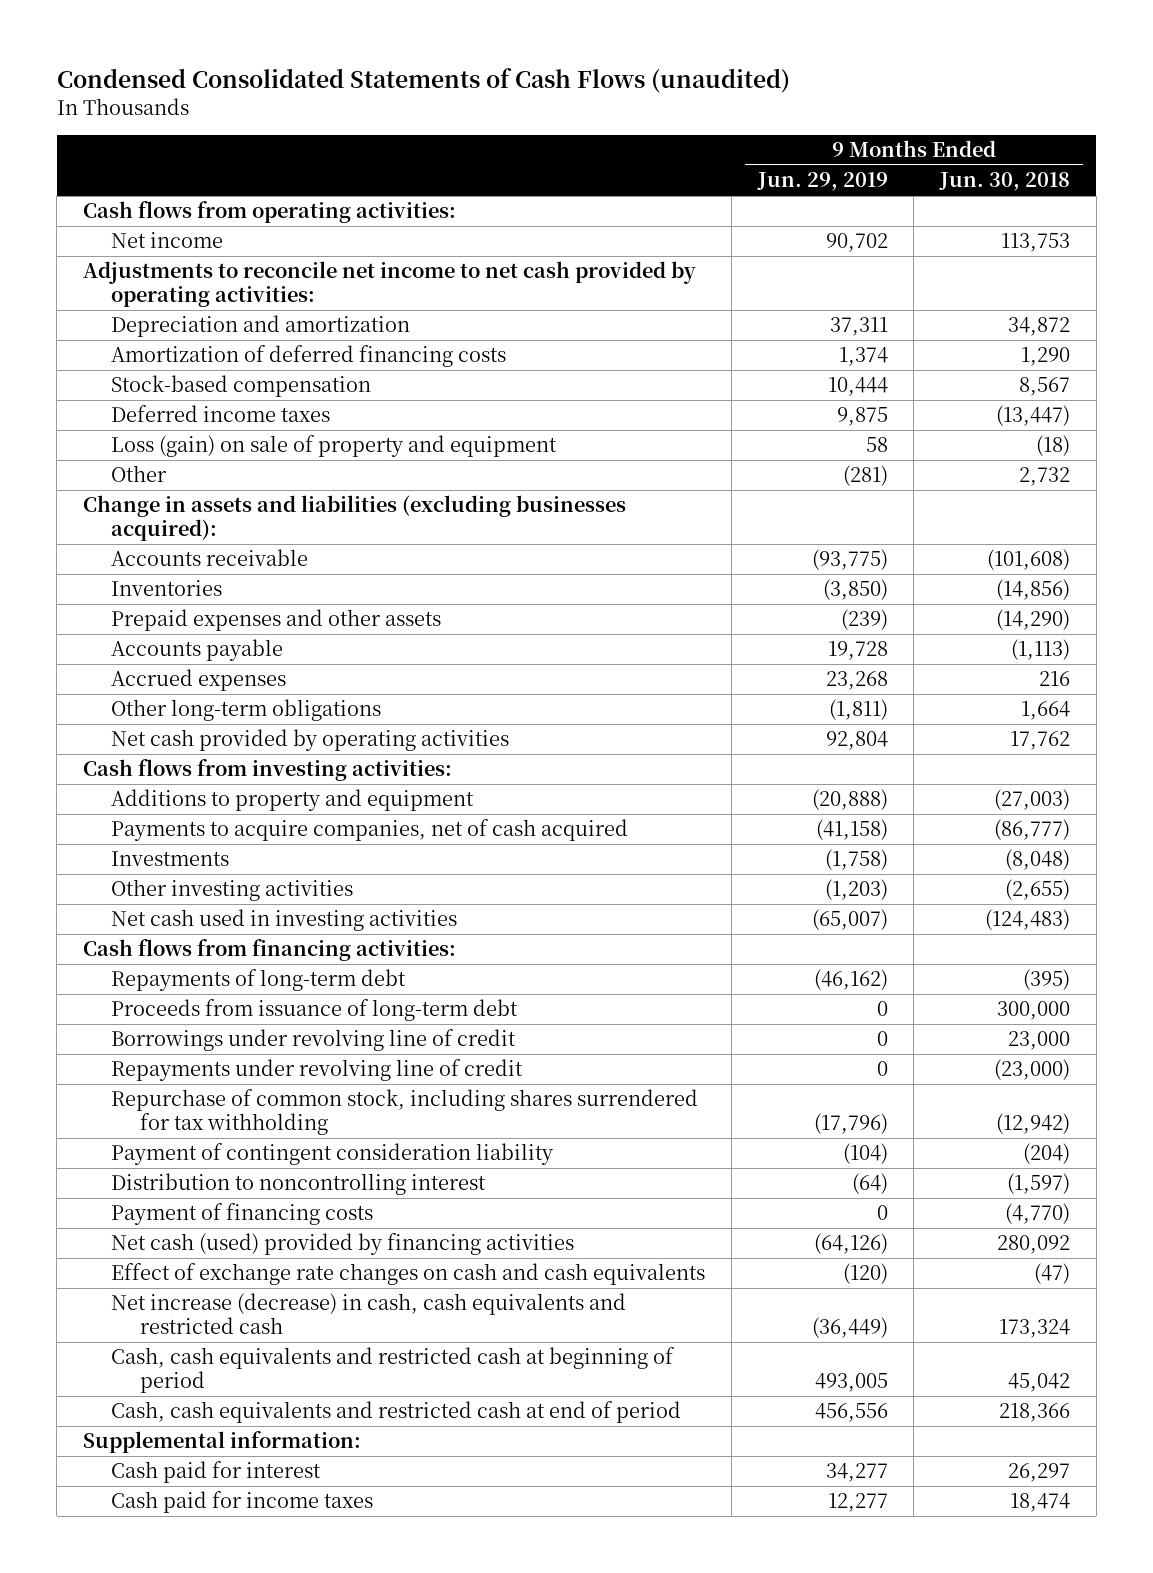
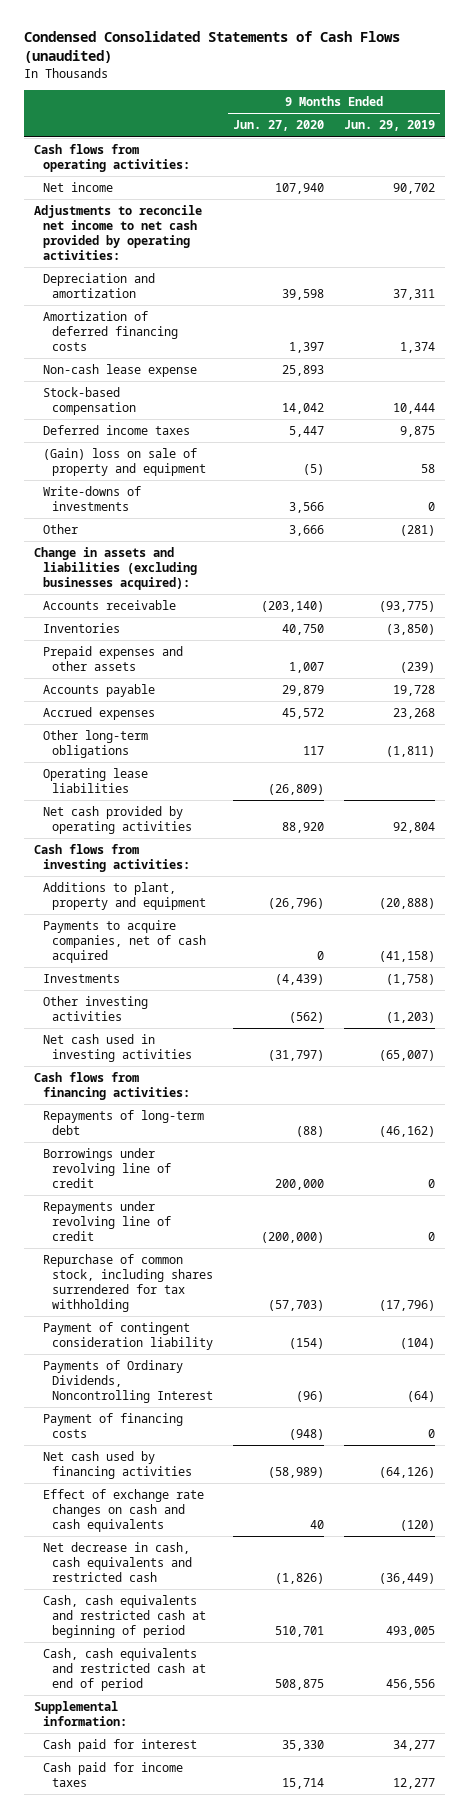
[939,172,1071,192] Jun. 30, 2018 -> none
none -> [233,120,325,132] Jun. 27, 2020
none -> [42,364,197,378] Non-cash lease expense
[111,435,558,458] Loss (gain) on sale of property and equipment -> [42,448,206,476] (Gain) loss on sale of property and equipment
none -> [42,486,141,511] Write-downs of investments
none -> [42,768,148,793] Operating lease liabilities
[111,789,475,812] Additions to property and equipment -> [42,882,206,910] Additions to plant, property and equipment
[111,999,519,1022] Proceeds from issuance of long-term debt -> none
[111,1173,487,1196] Distribution to noncontrolling interest -> [42,1360,213,1403] Payments of Ordinary Dividends, Noncontrolling Interest
[111,1233,575,1256] Net cash (used) provided by financing activities -> [42,1451,192,1479] Net cash used by financing activities
[111,1293,627,1334] Net increase (decrease) in cash, cash equivalents and restricted cash -> [42,1542,192,1582] Net decrease in cash, cash equivalents and restricted cash

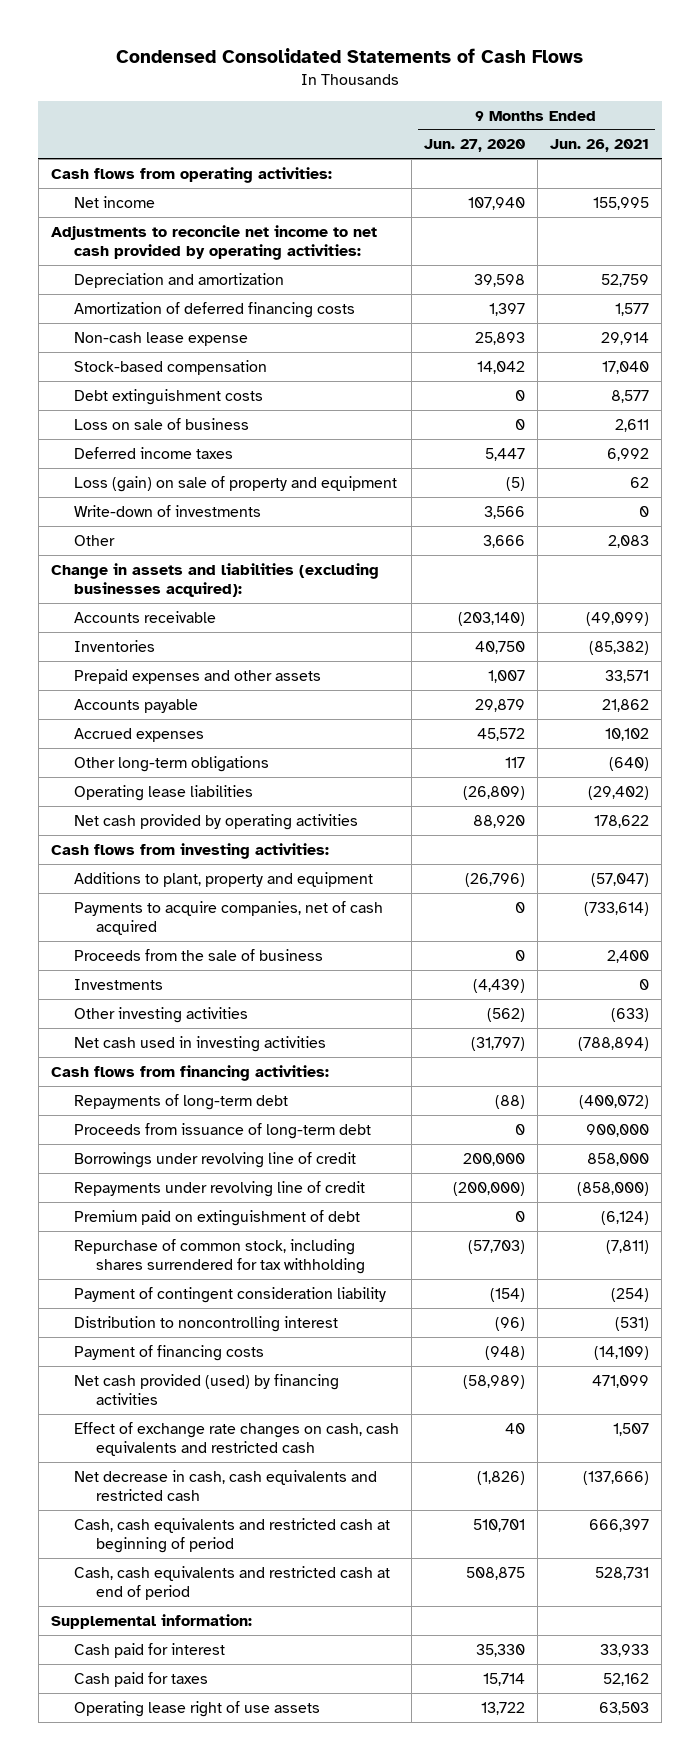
[23,31,400,64] Condensed Consolidated Statements of Cash Flows (unaudited) -> [116,48,584,64] Condensed Consolidated Statements of Cash Flows
[344,120,436,132] Jun. 29, 2019 -> none
none -> [550,139,650,153] Jun. 26, 2021
none -> [73,388,263,405] Debt extinguishment costs
none -> [73,417,249,430] Loss on sale of business
[42,448,206,476] (Gain) loss on sale of property and equipment -> [73,475,397,492] Loss (gain) on sale of property and equipment
[42,486,141,511] Write-downs of investments -> [73,504,261,517] Write-down of investments
none -> [73,948,323,961] Proceeds from the sale of business
none -> [73,1122,371,1139] Proceeds from issuance of long-term debt
none -> [73,1209,360,1226] Premium paid on extinguishment of debt
[42,1360,213,1403] Payments of Ordinary Dividends, Noncontrolling Interest -> [73,1315,338,1332] Distribution to noncontrolling interest
[42,1451,192,1479] Net cash used by financing activities -> [73,1373,339,1405] Net cash provided (used) by financing activities
[42,1489,204,1532] Effect of exchange rate changes on cash and cash equivalents -> [73,1421,399,1456] Effect of exchange rate changes on cash, cash equivalents and restricted cash
[42,1762,183,1787] Cash paid for income taxes -> [73,1671,208,1687] Cash paid for taxes
none -> [73,1700,320,1717] Operating lease right of use assets

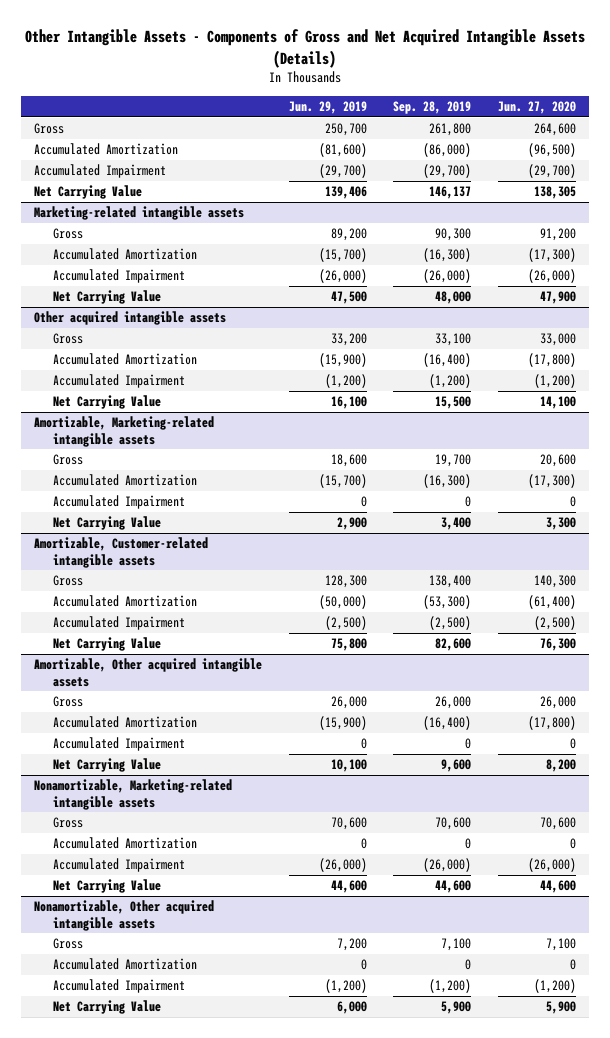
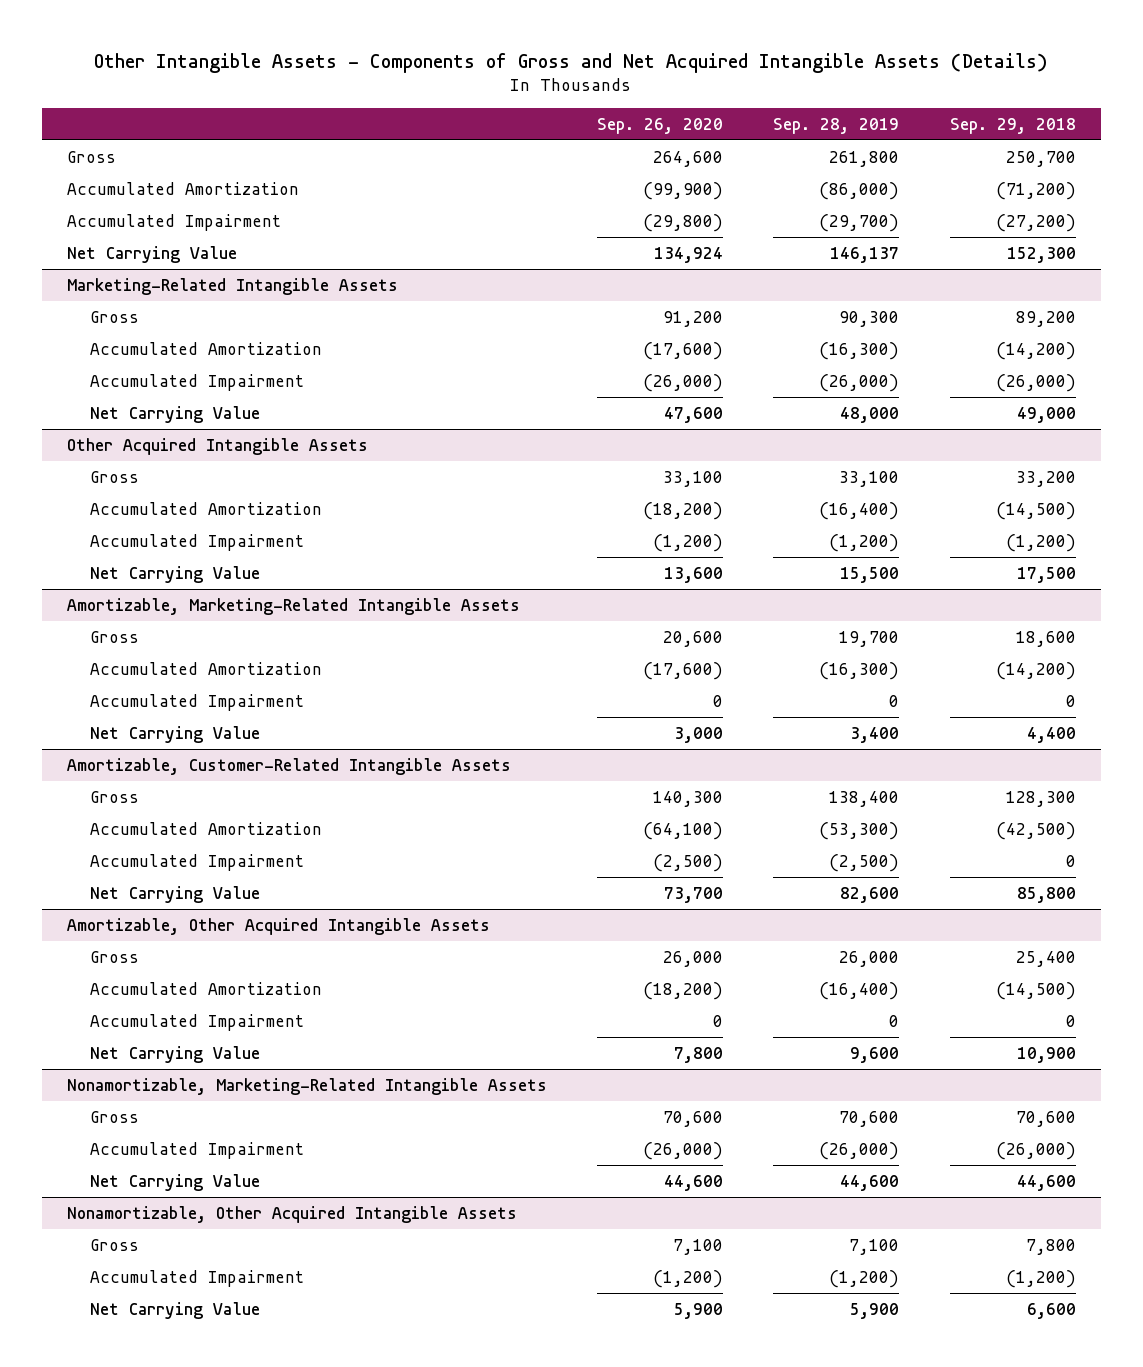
[288,101,367,115] Jun. 29, 2019 -> none
[497,101,576,115] Jun. 27, 2020 -> none
none -> [597,117,724,134] Sep. 26, 2020
none -> [949,117,1076,134] Sep. 29, 2018
[34,206,245,221] Marketing-related intangible assets -> [66,277,398,295] Marketing-Related Intangible Assets
[34,311,227,326] Other acquired intangible assets -> [66,437,368,455] Other Acquired Intangible Assets
[34,416,215,447] Amortizable, Marketing-related intangible assets -> [66,597,520,615] Amortizable, Marketing-Related Intangible Assets
[34,537,209,568] Amortizable, Customer-related intangible assets -> [66,757,511,775] Amortizable, Customer-Related Intangible Assets
[34,658,263,687] Amortizable, Other acquired intangible assets -> [66,917,490,935] Amortizable, Other Acquired Intangible Assets
[34,779,233,810] Nonamortizable, Marketing-related intangible assets -> [66,1077,547,1095] Nonamortizable, Marketing-Related Intangible Assets
[52,837,197,850] Accumulated Amortization -> none
[34,900,215,931] Nonamortizable, Other acquired intangible assets -> [66,1205,517,1223] Nonamortizable, Other Acquired Intangible Assets
[52,958,197,971] Accumulated Amortization -> none

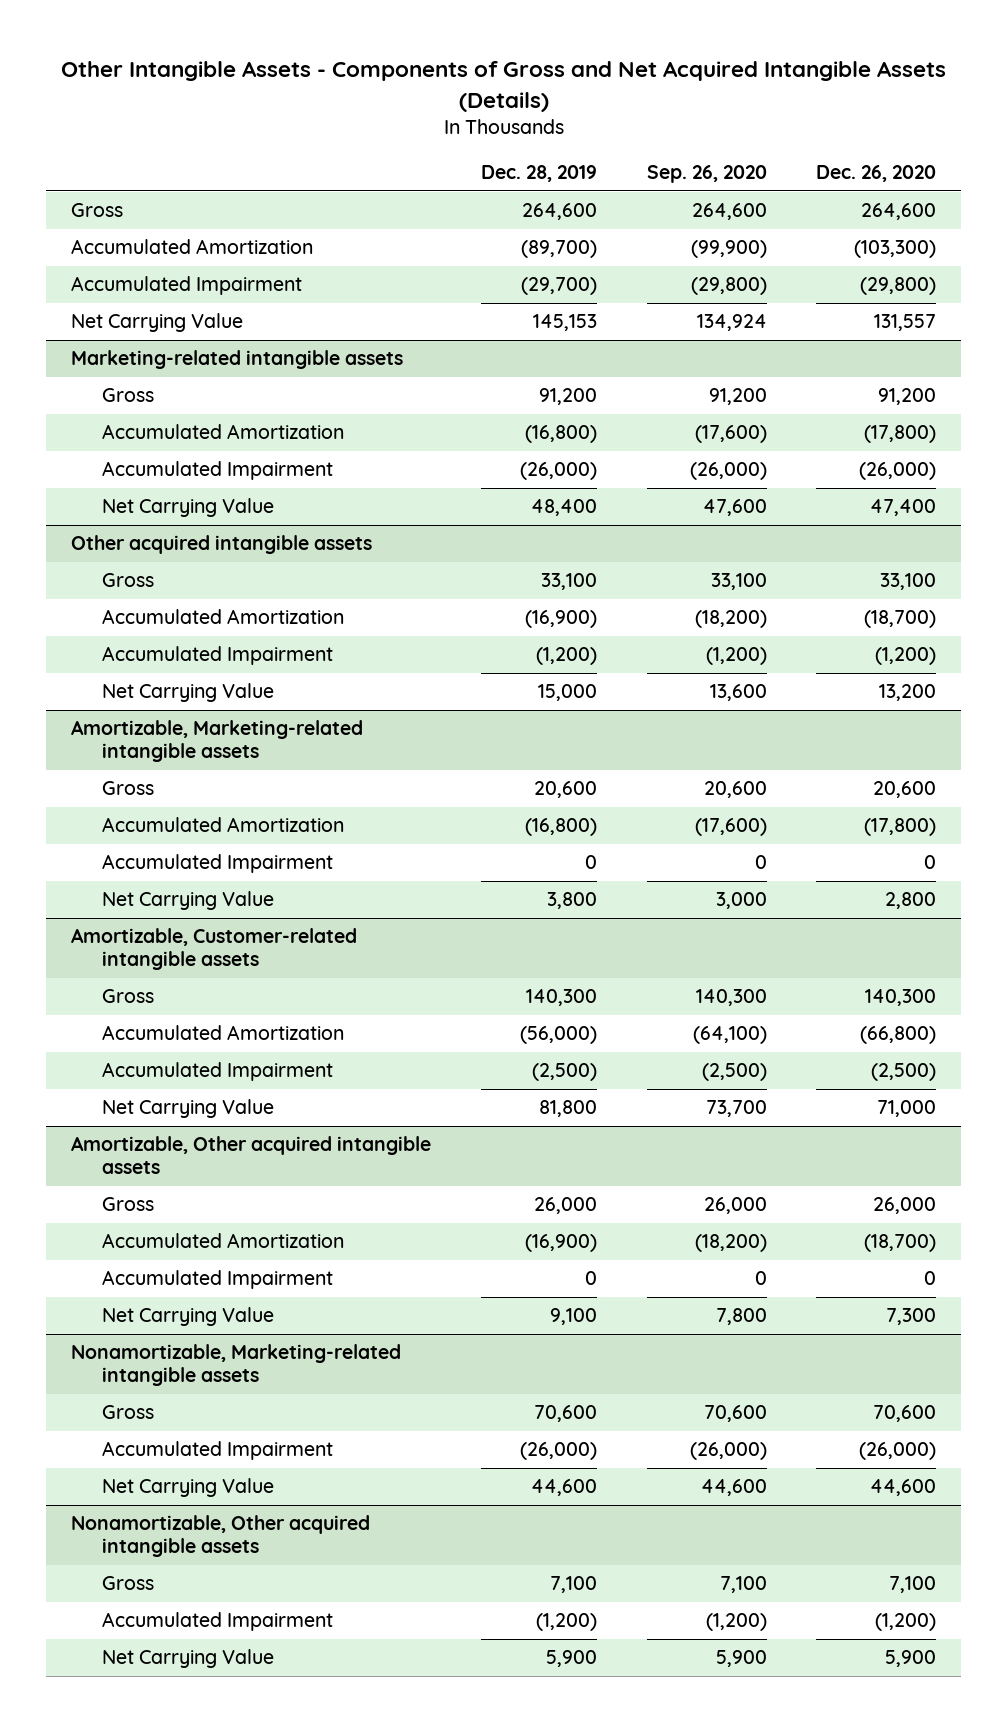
[773,117,900,134] Sep. 28, 2019 -> none
[949,117,1076,134] Sep. 29, 2018 -> none
none -> [480,165,597,183] Dec. 28, 2019
none -> [816,165,937,183] Dec. 26, 2020
[66,277,398,295] Marketing-Related Intangible Assets -> [71,350,404,370] Marketing-related intangible assets
[66,437,368,455] Other Acquired Intangible Assets -> [71,535,373,555] Other acquired intangible assets
[66,597,520,615] Amortizable, Marketing-Related Intangible Assets -> [71,720,364,763] Amortizable, Marketing-related intangible assets
[66,757,511,775] Amortizable, Customer-Related Intangible Assets -> [71,928,358,971] Amortizable, Customer-related intangible assets
[66,917,490,935] Amortizable, Other Acquired Intangible Assets -> [71,1136,432,1175] Amortizable, Other acquired intangible assets
[66,1077,547,1095] Nonamortizable, Marketing-Related Intangible Assets -> [71,1344,402,1387] Nonamortizable, Marketing-related intangible assets
[66,1205,517,1223] Nonamortizable, Other Acquired Intangible Assets -> [71,1515,371,1558] Nonamortizable, Other acquired intangible assets

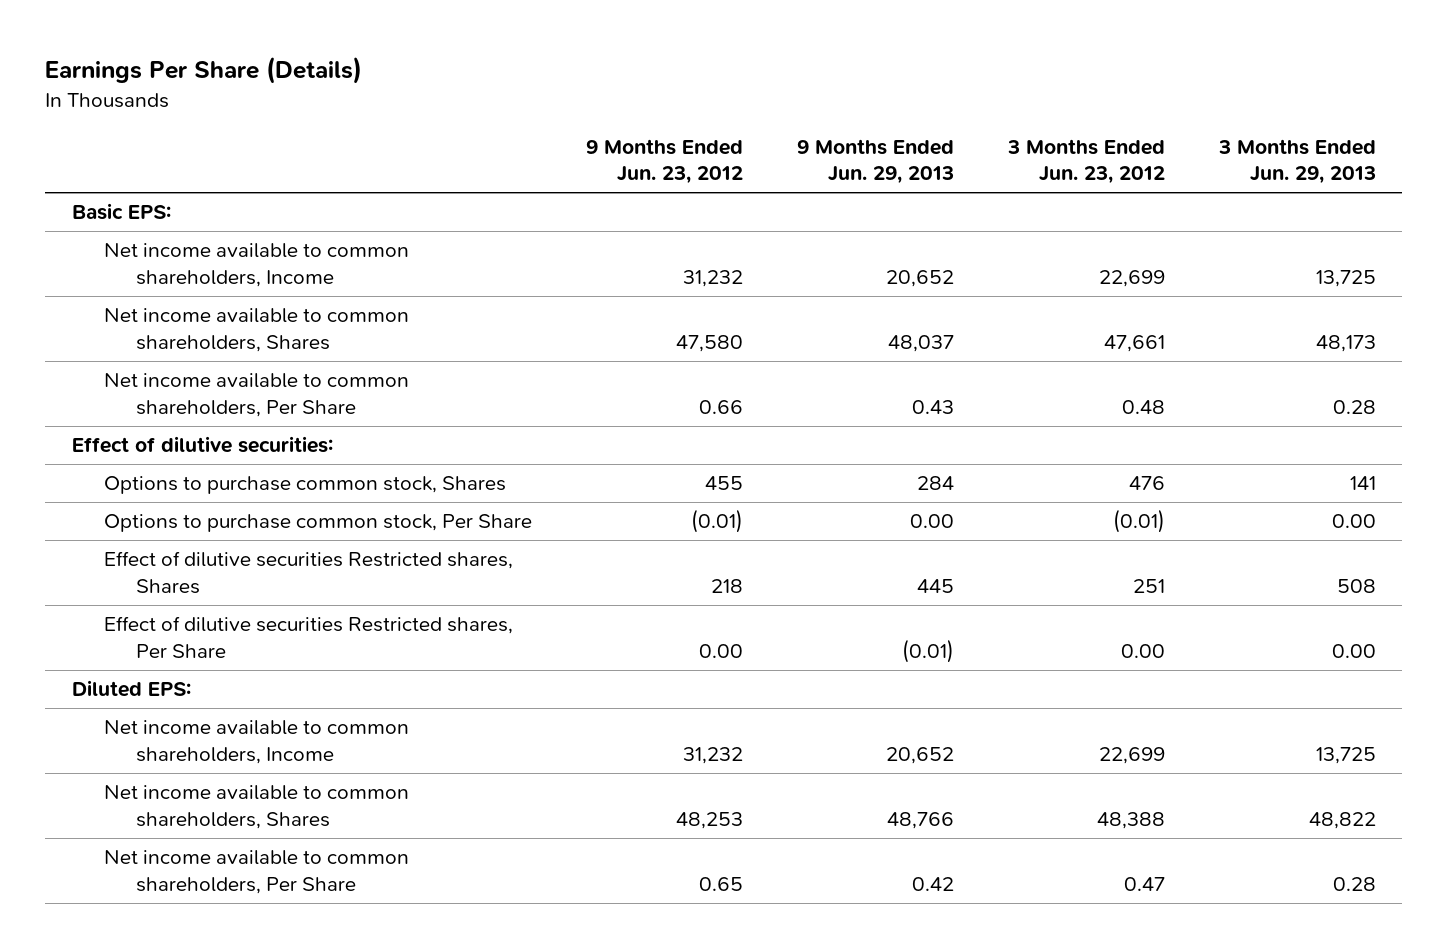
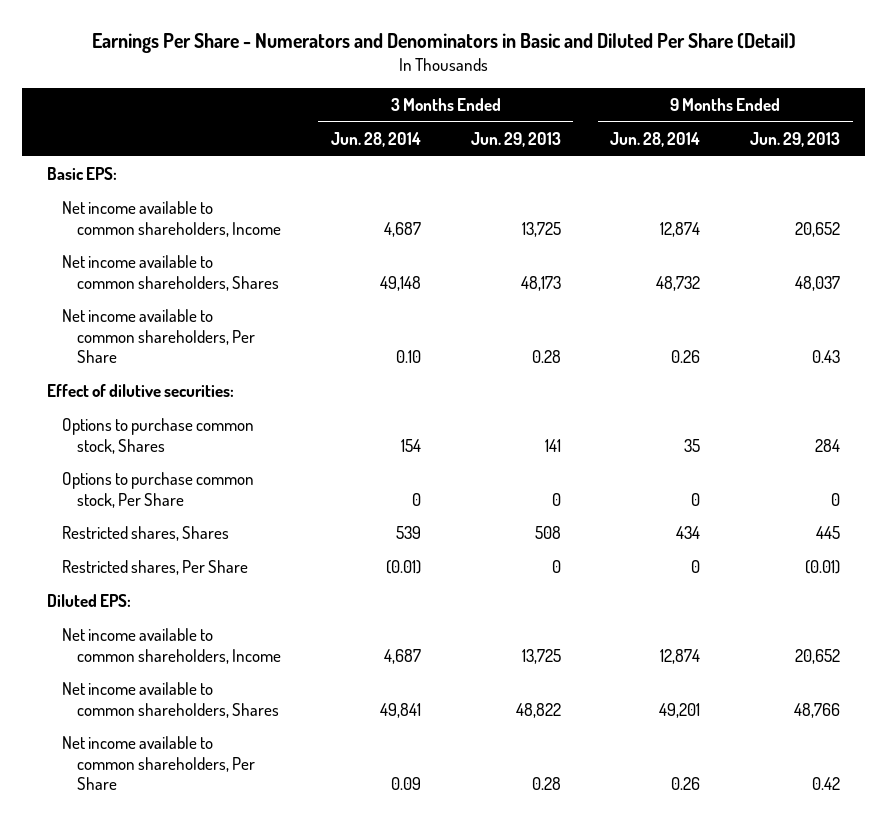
[45,56,363,85] Earnings Per Share (Details) -> [91,33,796,54] Earnings Per Share - Numerators and Denominators in Basic and Diluted Per Share (Detail)
[585,138,743,185] 9 Months Ended Jun. 23, 2012 -> none
[1006,138,1165,185] 3 Months Ended Jun. 23, 2012 -> none
none -> [330,131,421,147] Jun. 28, 2014
none -> [610,131,701,147] Jun. 28, 2014
[909,514,954,529] 0.00 -> [831,492,841,506] 0
[1331,514,1376,529] 0.00 -> [551,492,561,506] 0
[103,551,513,594] Effect of dilutive securities Restricted shares, Shares -> [61,526,229,542] Restricted shares, Shares
[103,616,513,658] Effect of dilutive securities Restricted shares, Per Share -> [61,560,248,576] Restricted shares, Per Share
[1331,643,1376,658] 0.00 -> [551,560,561,574] 0

